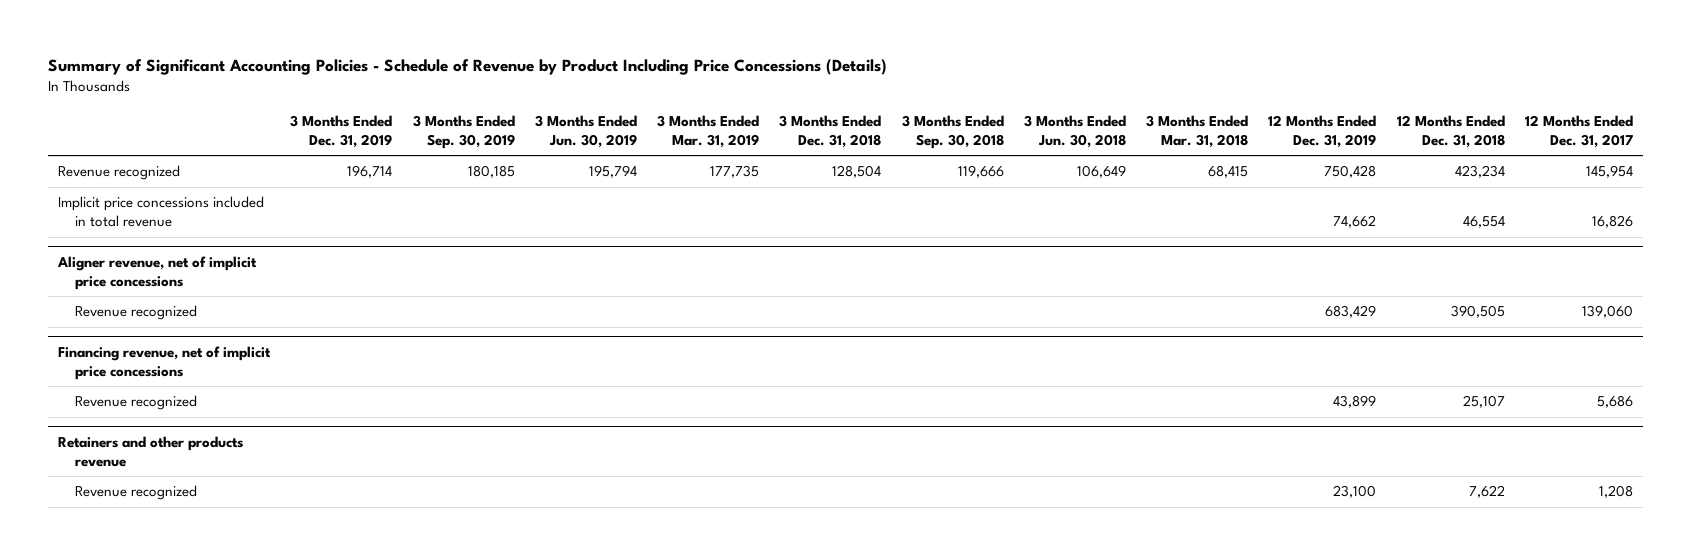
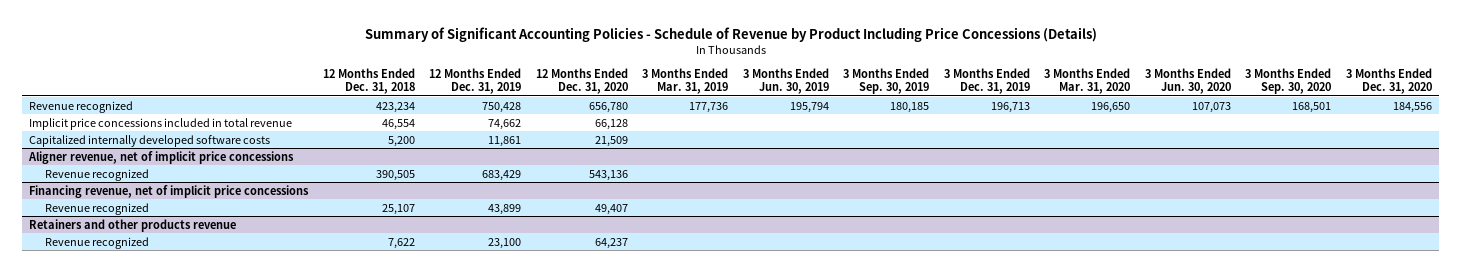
[779,114,882,149] 3 Months Ended Dec. 31, 2018 -> none
[901,114,1004,150] 3 Months Ended Sep. 30, 2018 -> none
[1023,114,1126,149] 3 Months Ended Jun. 30, 2018 -> none
[1146,114,1249,149] 3 Months Ended Mar. 31, 2018 -> none
[1524,114,1633,149] 12 Months Ended Dec. 31, 2017 -> none
none -> [535,68,628,95] 12 Months Ended Dec. 31, 2020
none -> [1044,68,1131,95] 3 Months Ended Mar. 31, 2020
none -> [1144,68,1231,95] 3 Months Ended Jun. 30, 2020
none -> [1245,68,1332,95] 3 Months Ended Sep. 30, 2020
none -> [1345,68,1432,95] 3 Months Ended Dec. 31, 2020
[347,165,393,179] 196,714 -> [990,101,1030,113] 196,713
[710,165,760,179] 177,735 -> [689,101,729,113] 177,736
none -> [29,134,271,147] Capitalized internally developed software costs

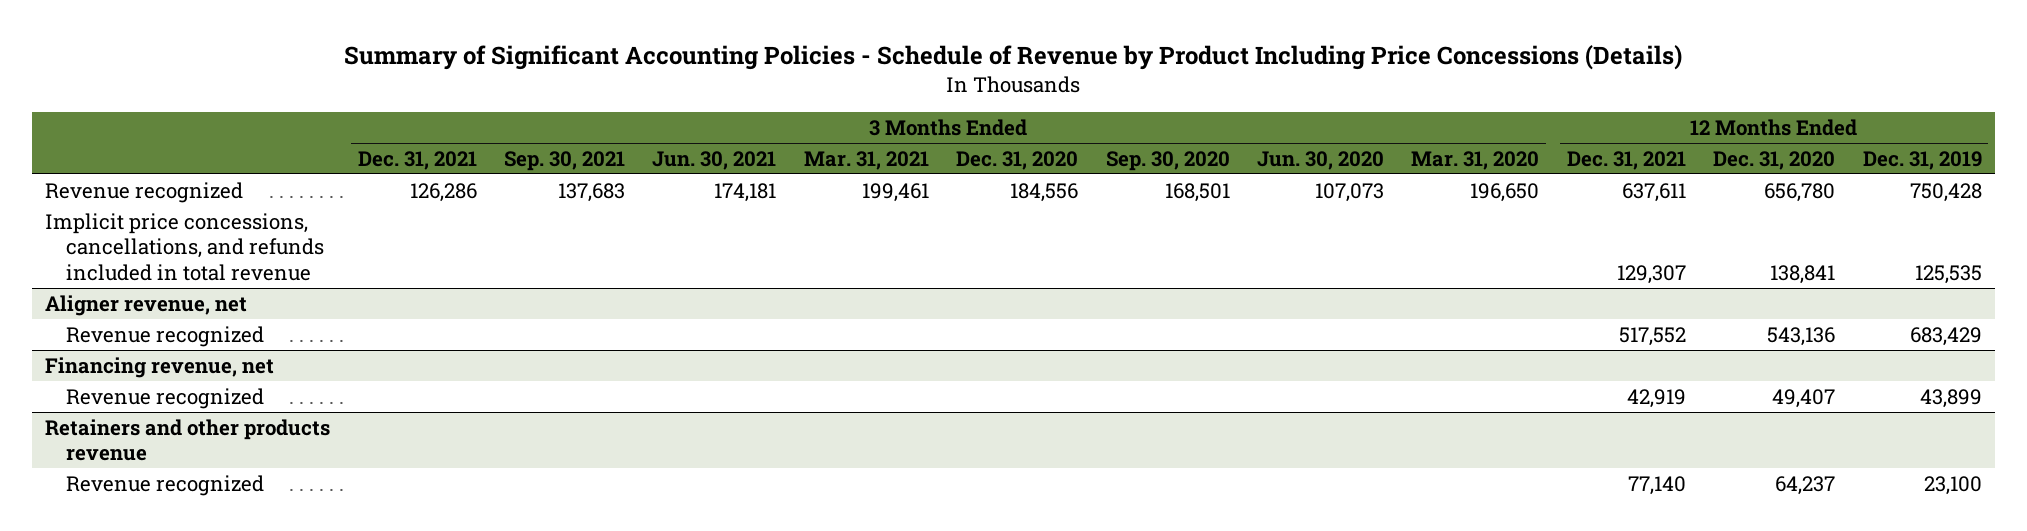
[322,68,415,95] 12 Months Ended Dec. 31, 2018 -> none
[642,68,729,95] 3 Months Ended Mar. 31, 2019 -> none
[742,68,829,95] 3 Months Ended Jun. 30, 2019 -> none
[843,68,930,95] 3 Months Ended Sep. 30, 2019 -> none
[943,68,1030,95] 3 Months Ended Dec. 31, 2019 -> none
none -> [357,150,477,170] Dec. 31, 2021
none -> [504,150,626,171] Sep. 30, 2021
none -> [652,150,777,170] Jun. 30, 2021
none -> [803,150,929,170] Mar. 31, 2021
none -> [1566,150,1686,170] Dec. 31, 2021
[29,134,271,147] Capitalized internally developed software costs -> none
[29,117,293,130] Implicit price concessions included in total revenue -> [45,212,325,281] Implicit price concessions, cancellations, and refunds included in total revenue
[488,118,522,130] 74,662 -> [1914,264,1982,284] 125,535
[594,118,628,130] 66,128 -> [1770,264,1836,284] 138,841
[28,150,295,164] Aligner revenue, net of implicit price concessions -> [45,294,248,316] Aligner revenue, net
[29,184,310,198] Financing revenue, net of implicit price concessions -> [45,356,275,378] Financing revenue, net

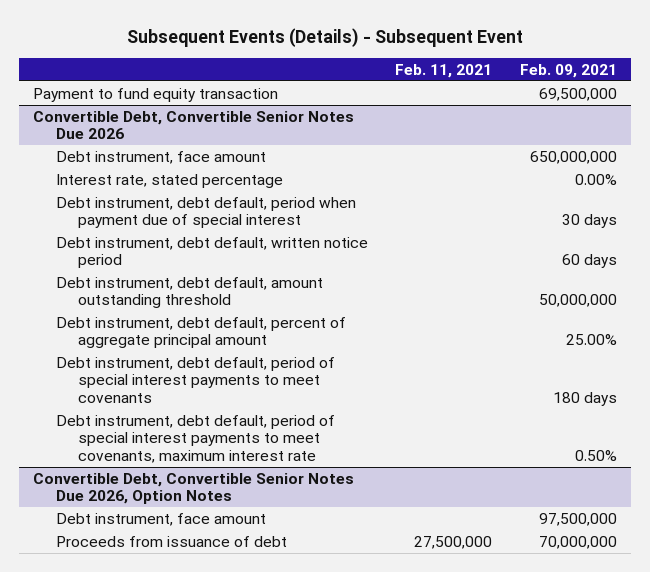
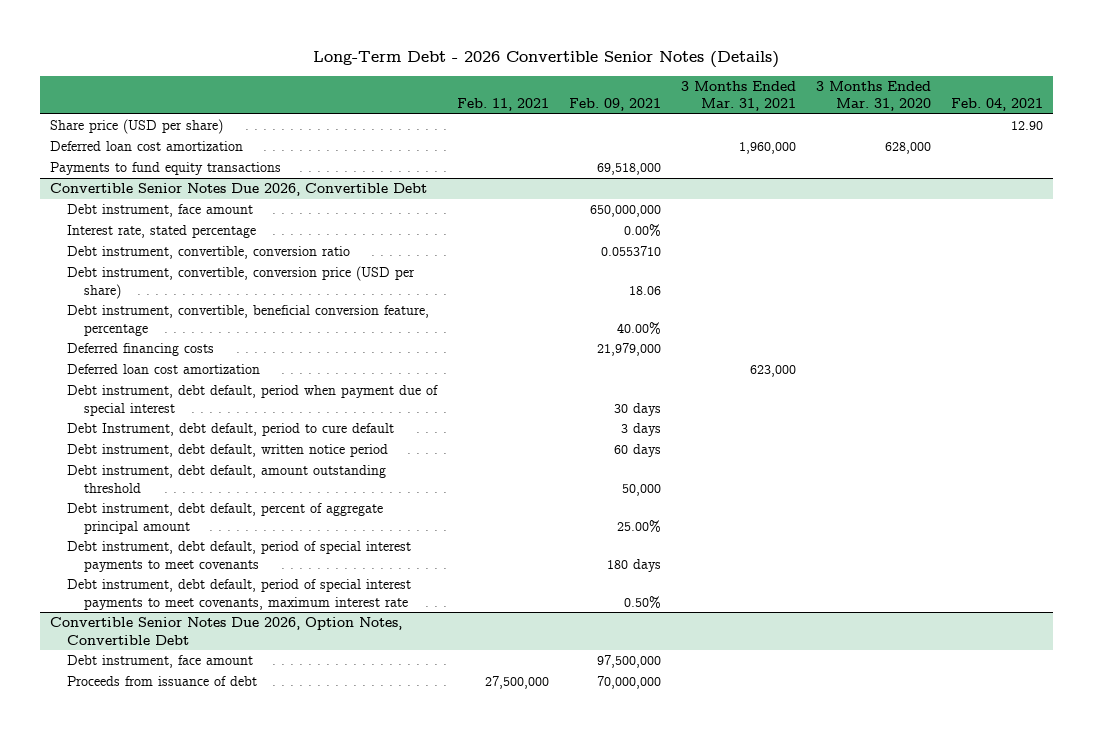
[127,28,524,48] Subsequent Events (Details) - Subsequent Event -> [313,50,780,68] Long-Term Debt - 2026 Convertible Senior Notes (Details)
none -> [680,80,796,112] 3 Months Ended Mar. 31, 2021
none -> [815,80,931,112] 3 Months Ended Mar. 31, 2020
none -> [950,98,1043,112] Feb. 04, 2021
none -> [50,119,224,135] Share price (USD per share)
none -> [50,141,244,152] Deferred loan cost amortization
[33,87,279,102] Payment to fund equity transaction -> [50,162,282,176] Payments to fund equity transactions
[538,87,617,101] 69,500,000 -> [596,163,661,176] 69,518,000
[33,110,355,140] Convertible Debt, Convertible Senior Notes Due 2026 -> [50,183,428,197] Convertible Senior Notes Due 2026, Convertible Debt
none -> [67,246,351,260] Debt instrument, convertible, conversion ratio
none -> [67,266,416,299] Debt instrument, convertible, conversion price (USD per share)
none -> [67,305,430,336] Debt instrument, convertible, beneficial conversion feature, percentage
none -> [67,343,215,357] Deferred financing costs
none -> [67,364,261,375] Deferred loan cost amortization
none -> [67,423,395,437] Debt Instrument, debt default, period to cure default
[538,294,617,308] 50,000,000 -> [621,483,661,496] 50,000
[33,472,355,505] Convertible Debt, Convertible Senior Notes Due 2026, Option Notes -> [50,617,403,645] Convertible Senior Notes Due 2026, Option Notes, Convertible Debt

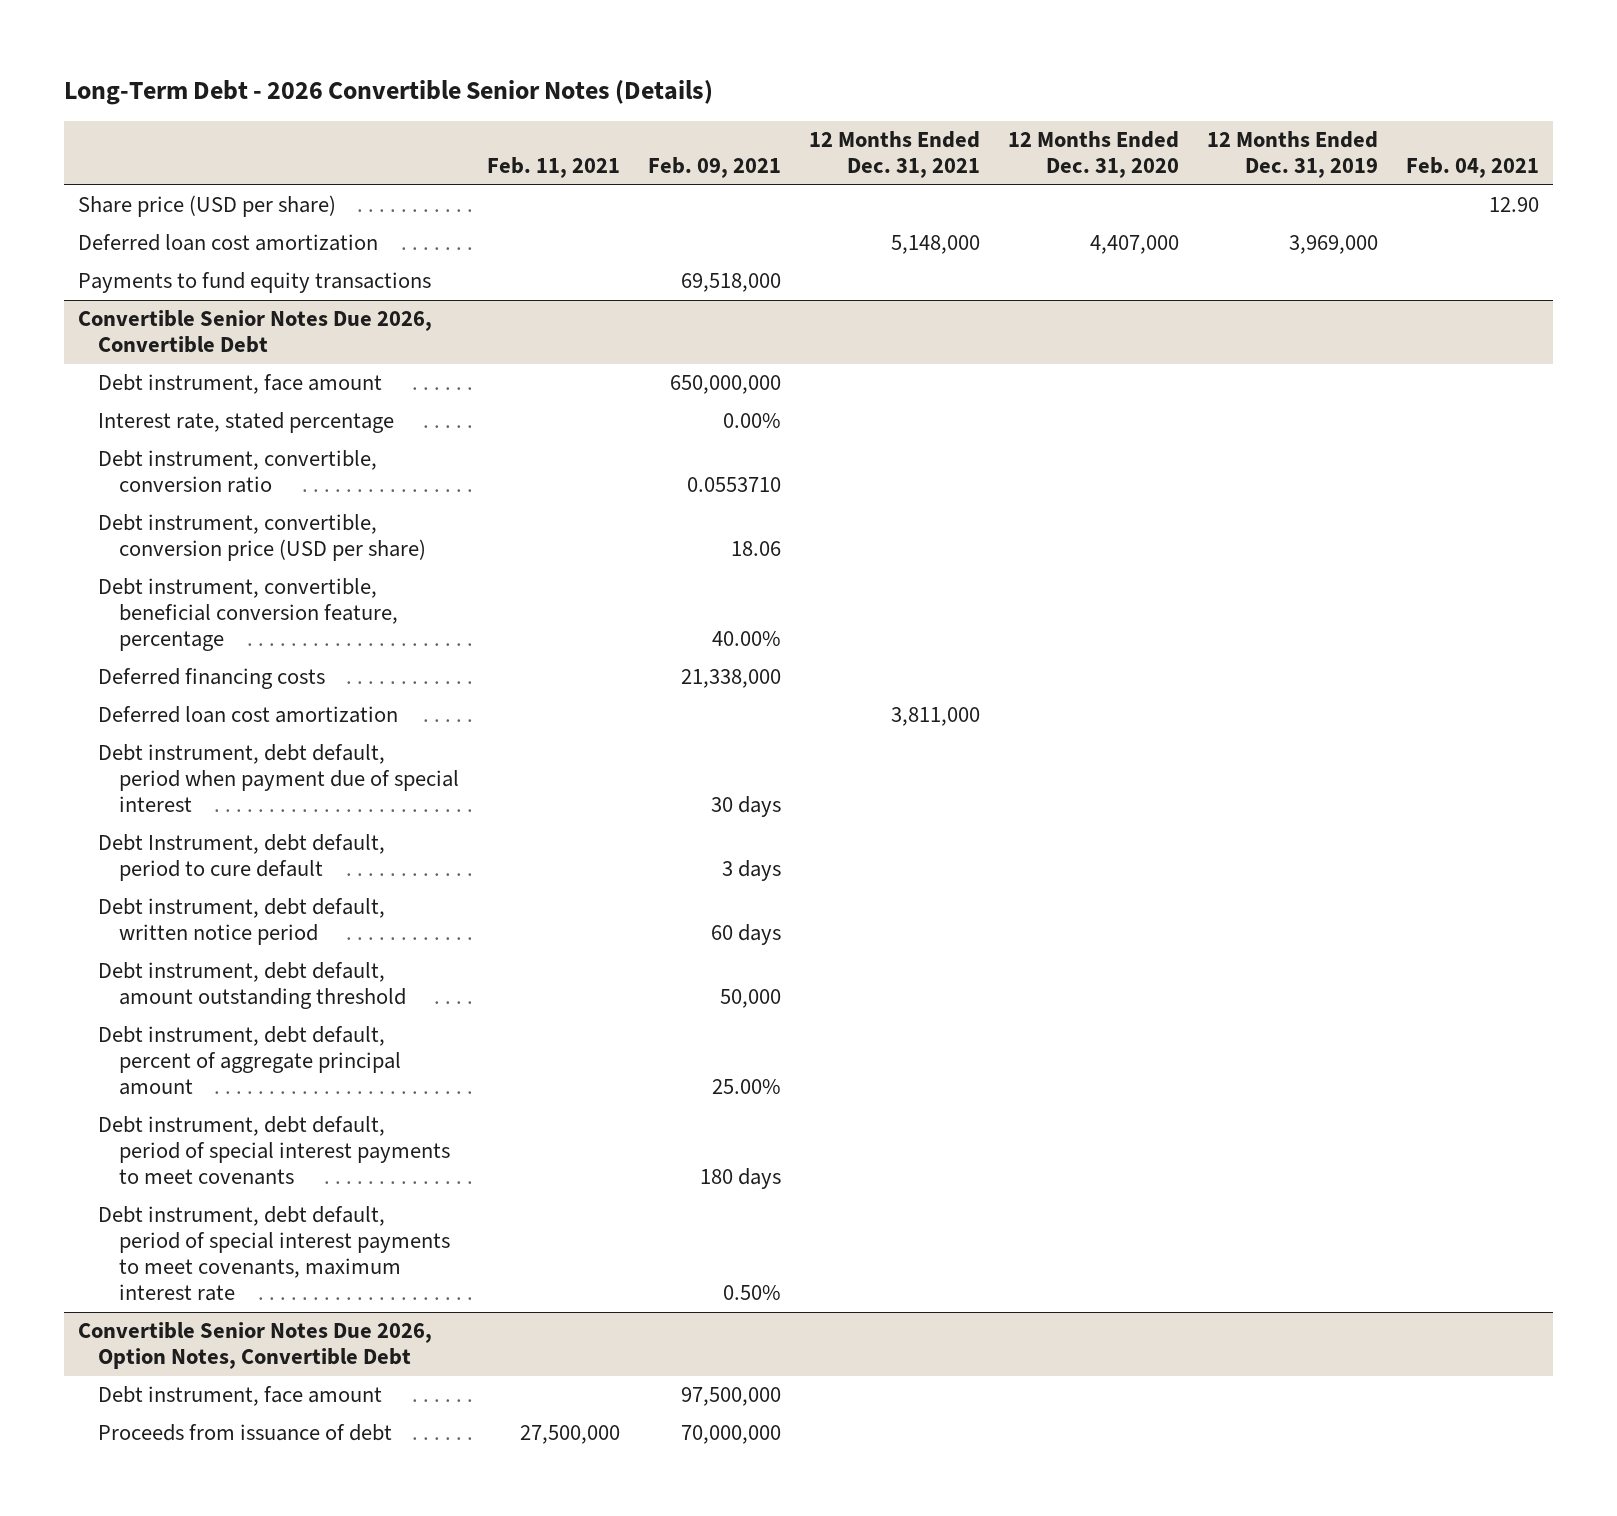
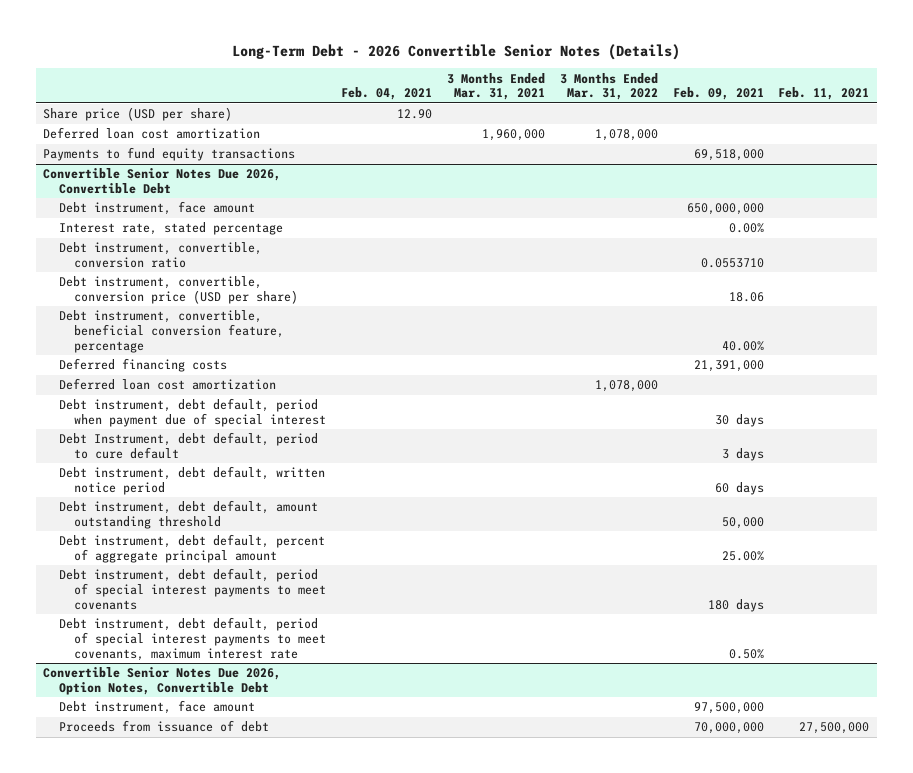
[808,131,980,179] 12 Months Ended Dec. 31, 2021 -> none
[1007,131,1179,179] 12 Months Ended Dec. 31, 2020 -> none
[1206,131,1378,179] 12 Months Ended Dec. 31, 2019 -> none
none -> [447,72,546,101] 3 Months Ended Mar. 31, 2021
none -> [559,72,658,101] 3 Months Ended Mar. 31, 2022
[680,669,781,689] 21,338,000 -> [693,360,764,373] 21,391,000

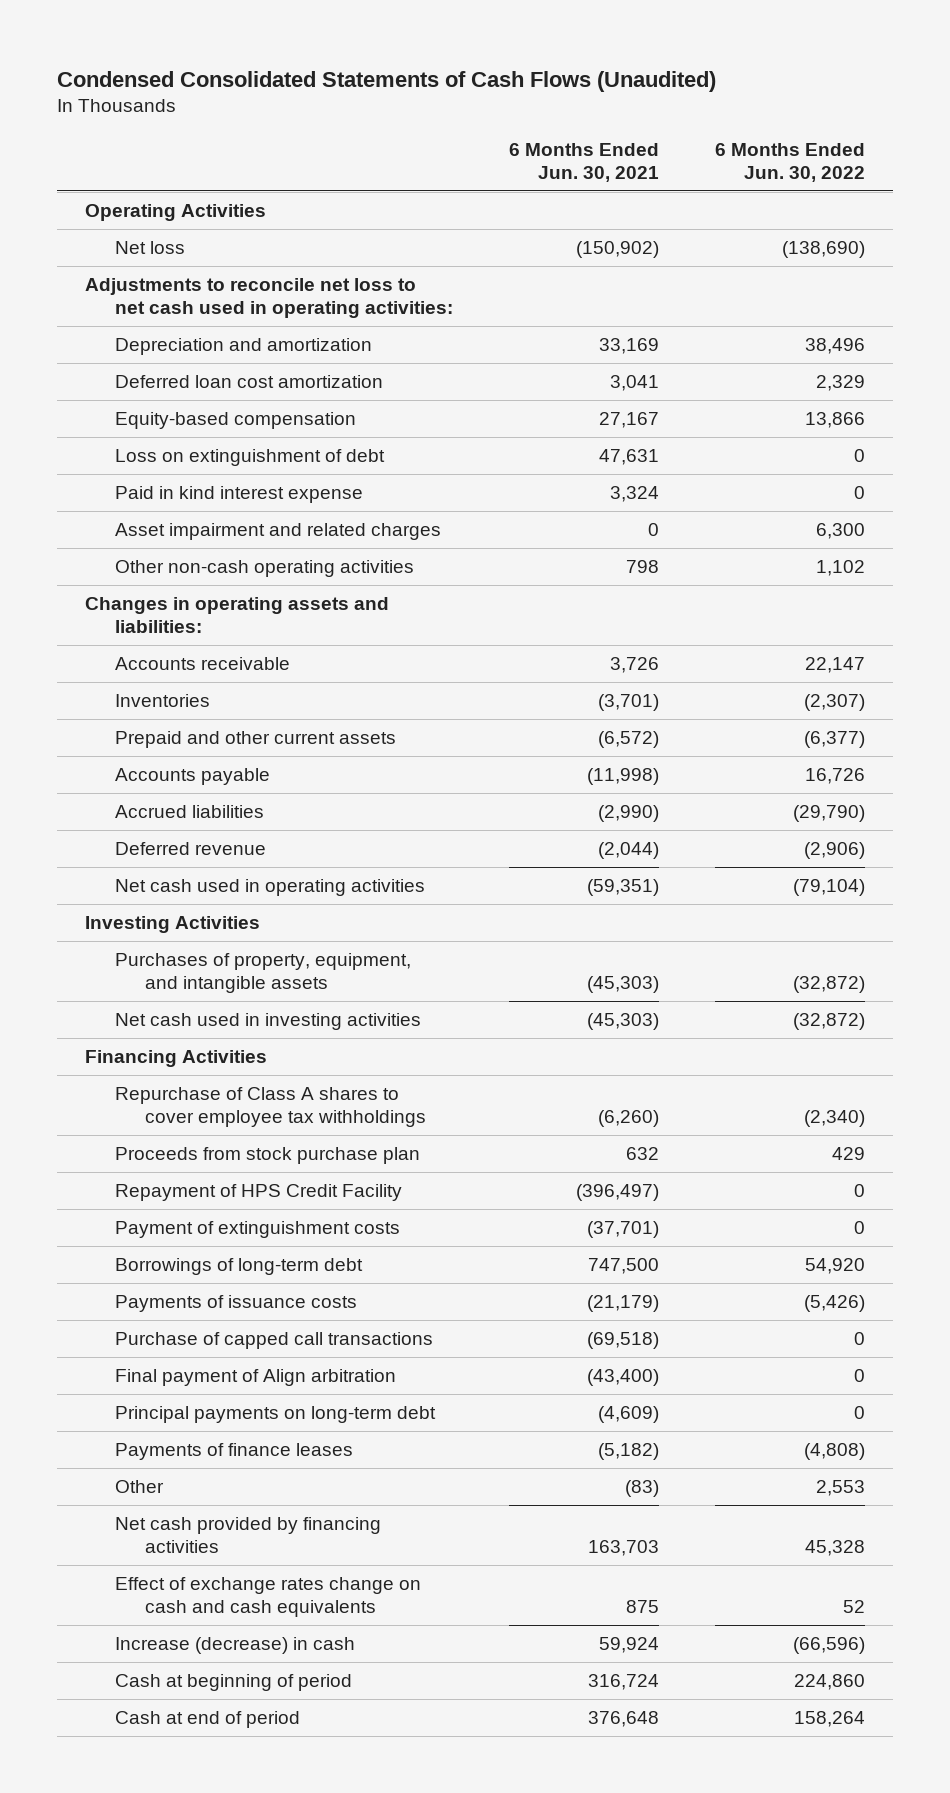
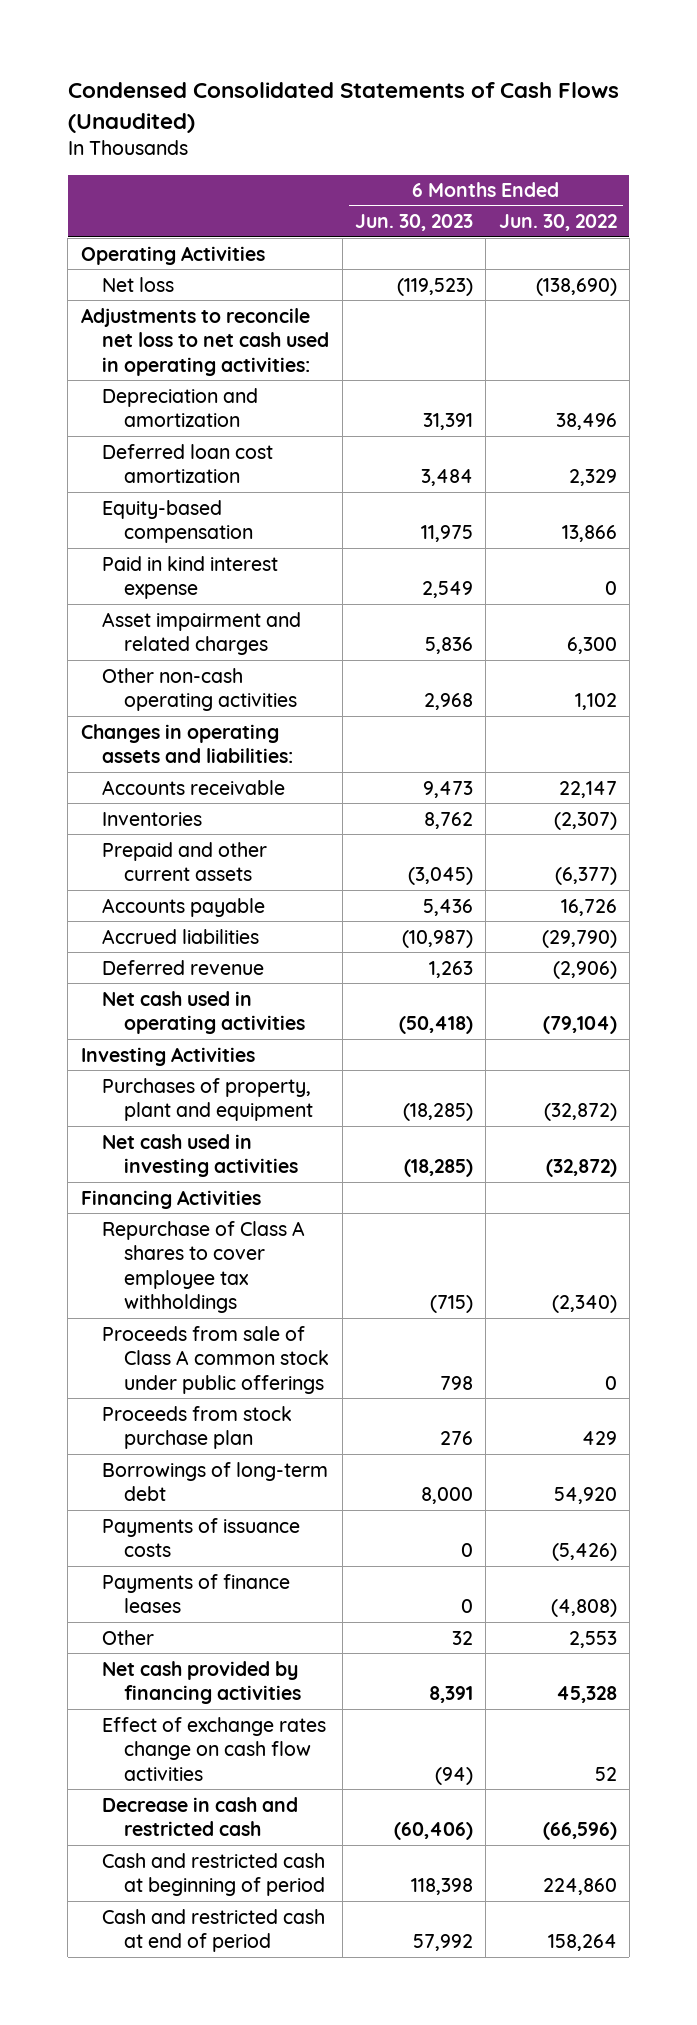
[508,143,659,182] 6 Months Ended Jun. 30, 2021 -> none
none -> [355,214,474,232] Jun. 30, 2023
[115,449,386,467] Loss on extinguishment of debt -> none
[115,953,412,993] Purchases of property, equipment, and intangible assets -> [102,1077,314,1122] Purchases of property, plant and equipment
none -> [102,1325,330,1394] Proceeds from sale of Class A common stock under public offerings
[115,1184,403,1202] Repayment of HPS Credit Facility -> none
[115,1221,401,1239] Payment of extinguishment costs -> none
[115,1332,434,1350] Purchase of capped call transactions -> none
[115,1369,397,1387] Final payment of Align arbitration -> none
[115,1406,437,1424] Principal payments on long-term debt -> none
[115,1577,422,1617] Effect of exchange rates change on cash and cash equivalents -> [102,1716,327,1781] Effect of exchange rates change on cash flow activities
[115,1637,356,1655] Increase (decrease) in cash -> [102,1796,299,1837] Decrease in cash and restricted cash
[115,1674,353,1692] Cash at beginning of period -> [102,1852,326,1897] Cash and restricted cash at beginning of period
[115,1711,301,1729] Cash at end of period -> [102,1908,326,1953] Cash and restricted cash at end of period

